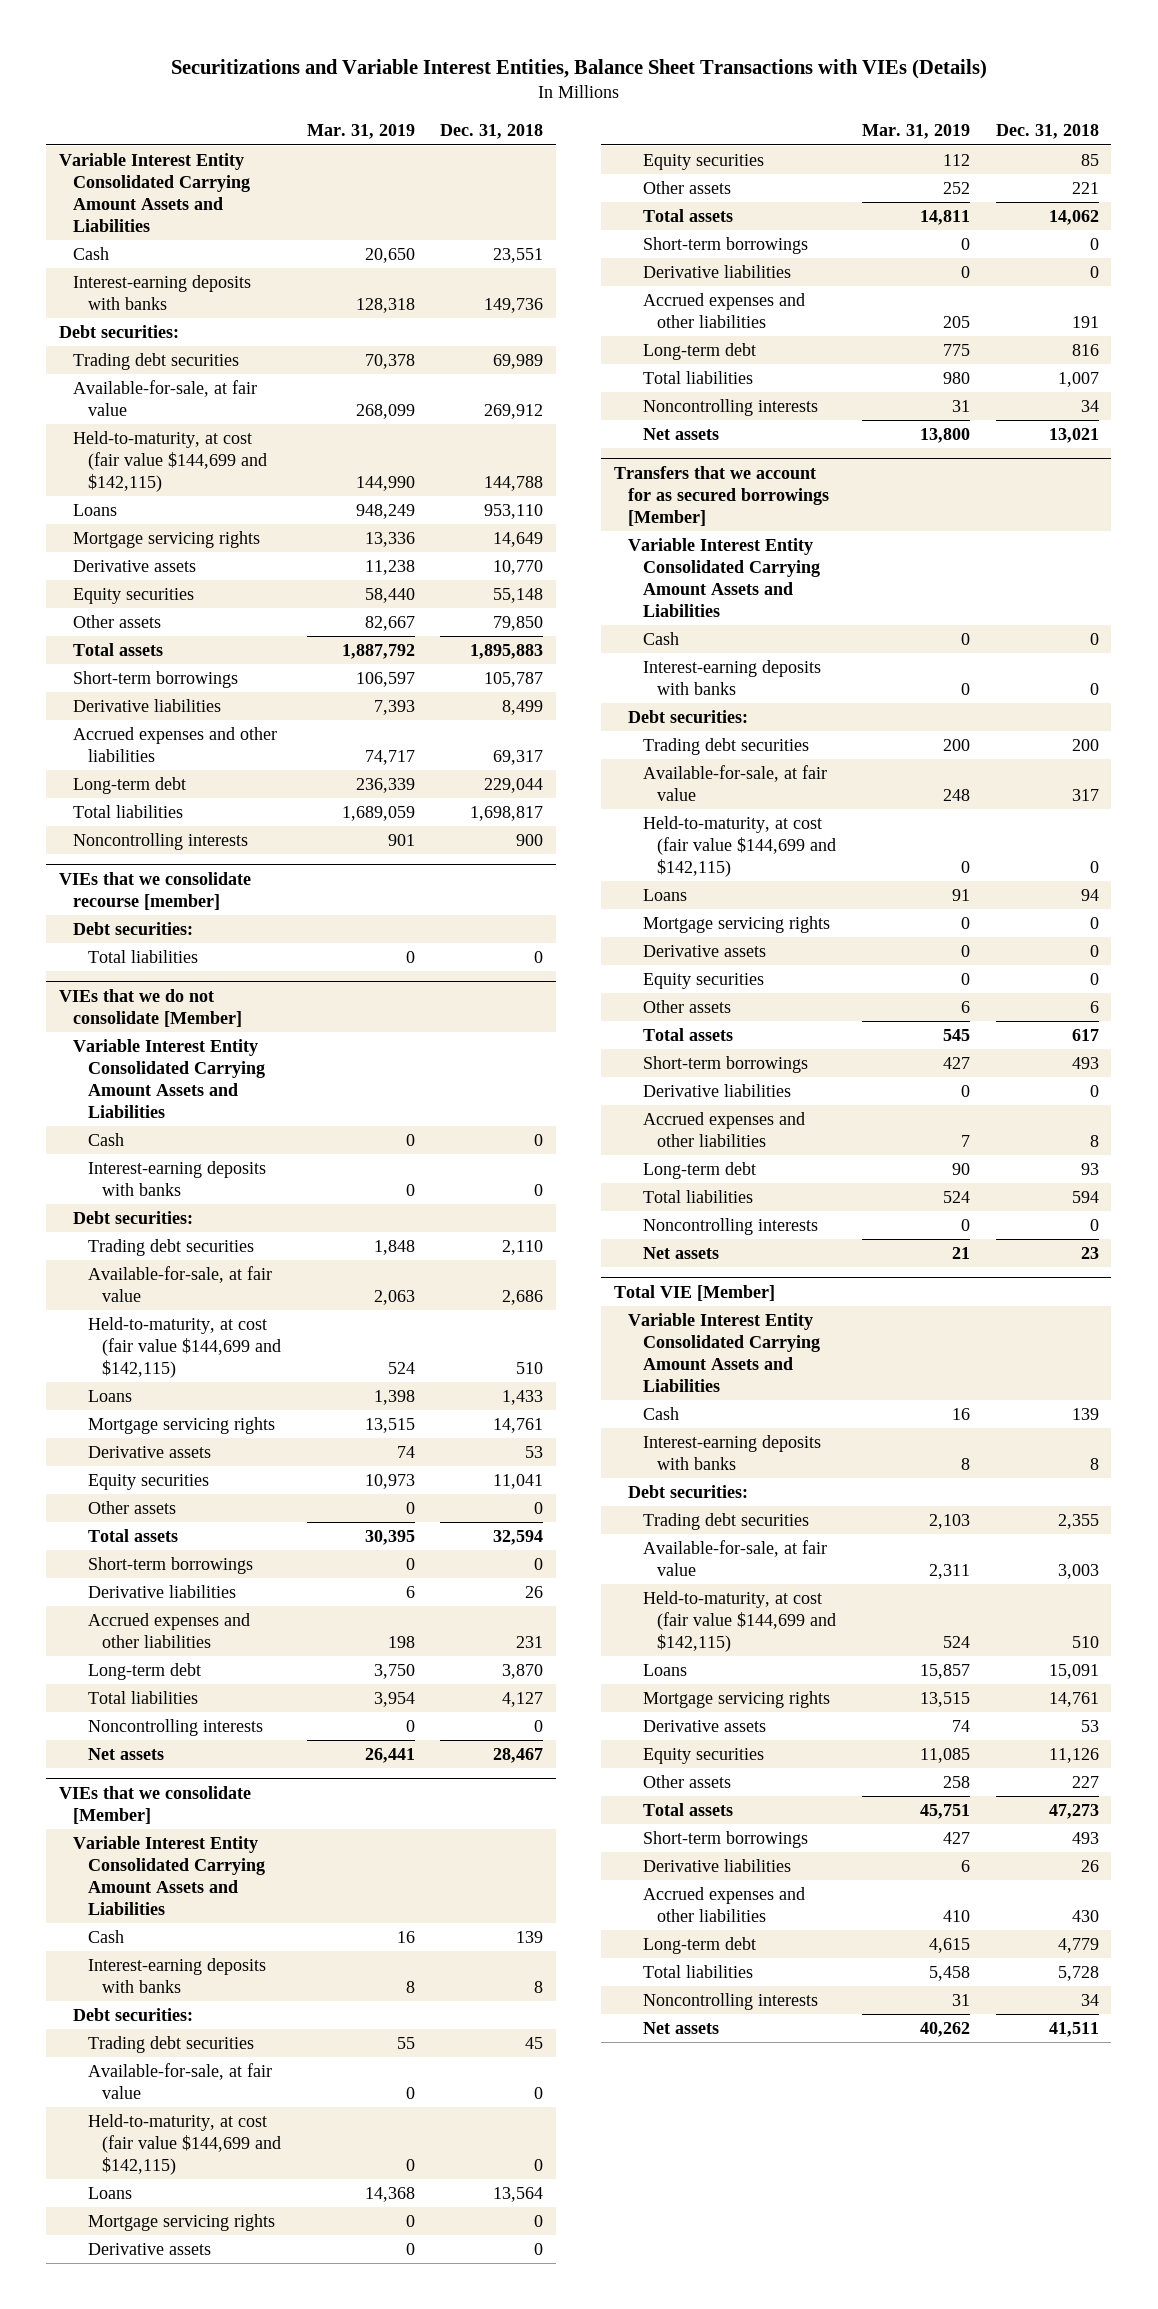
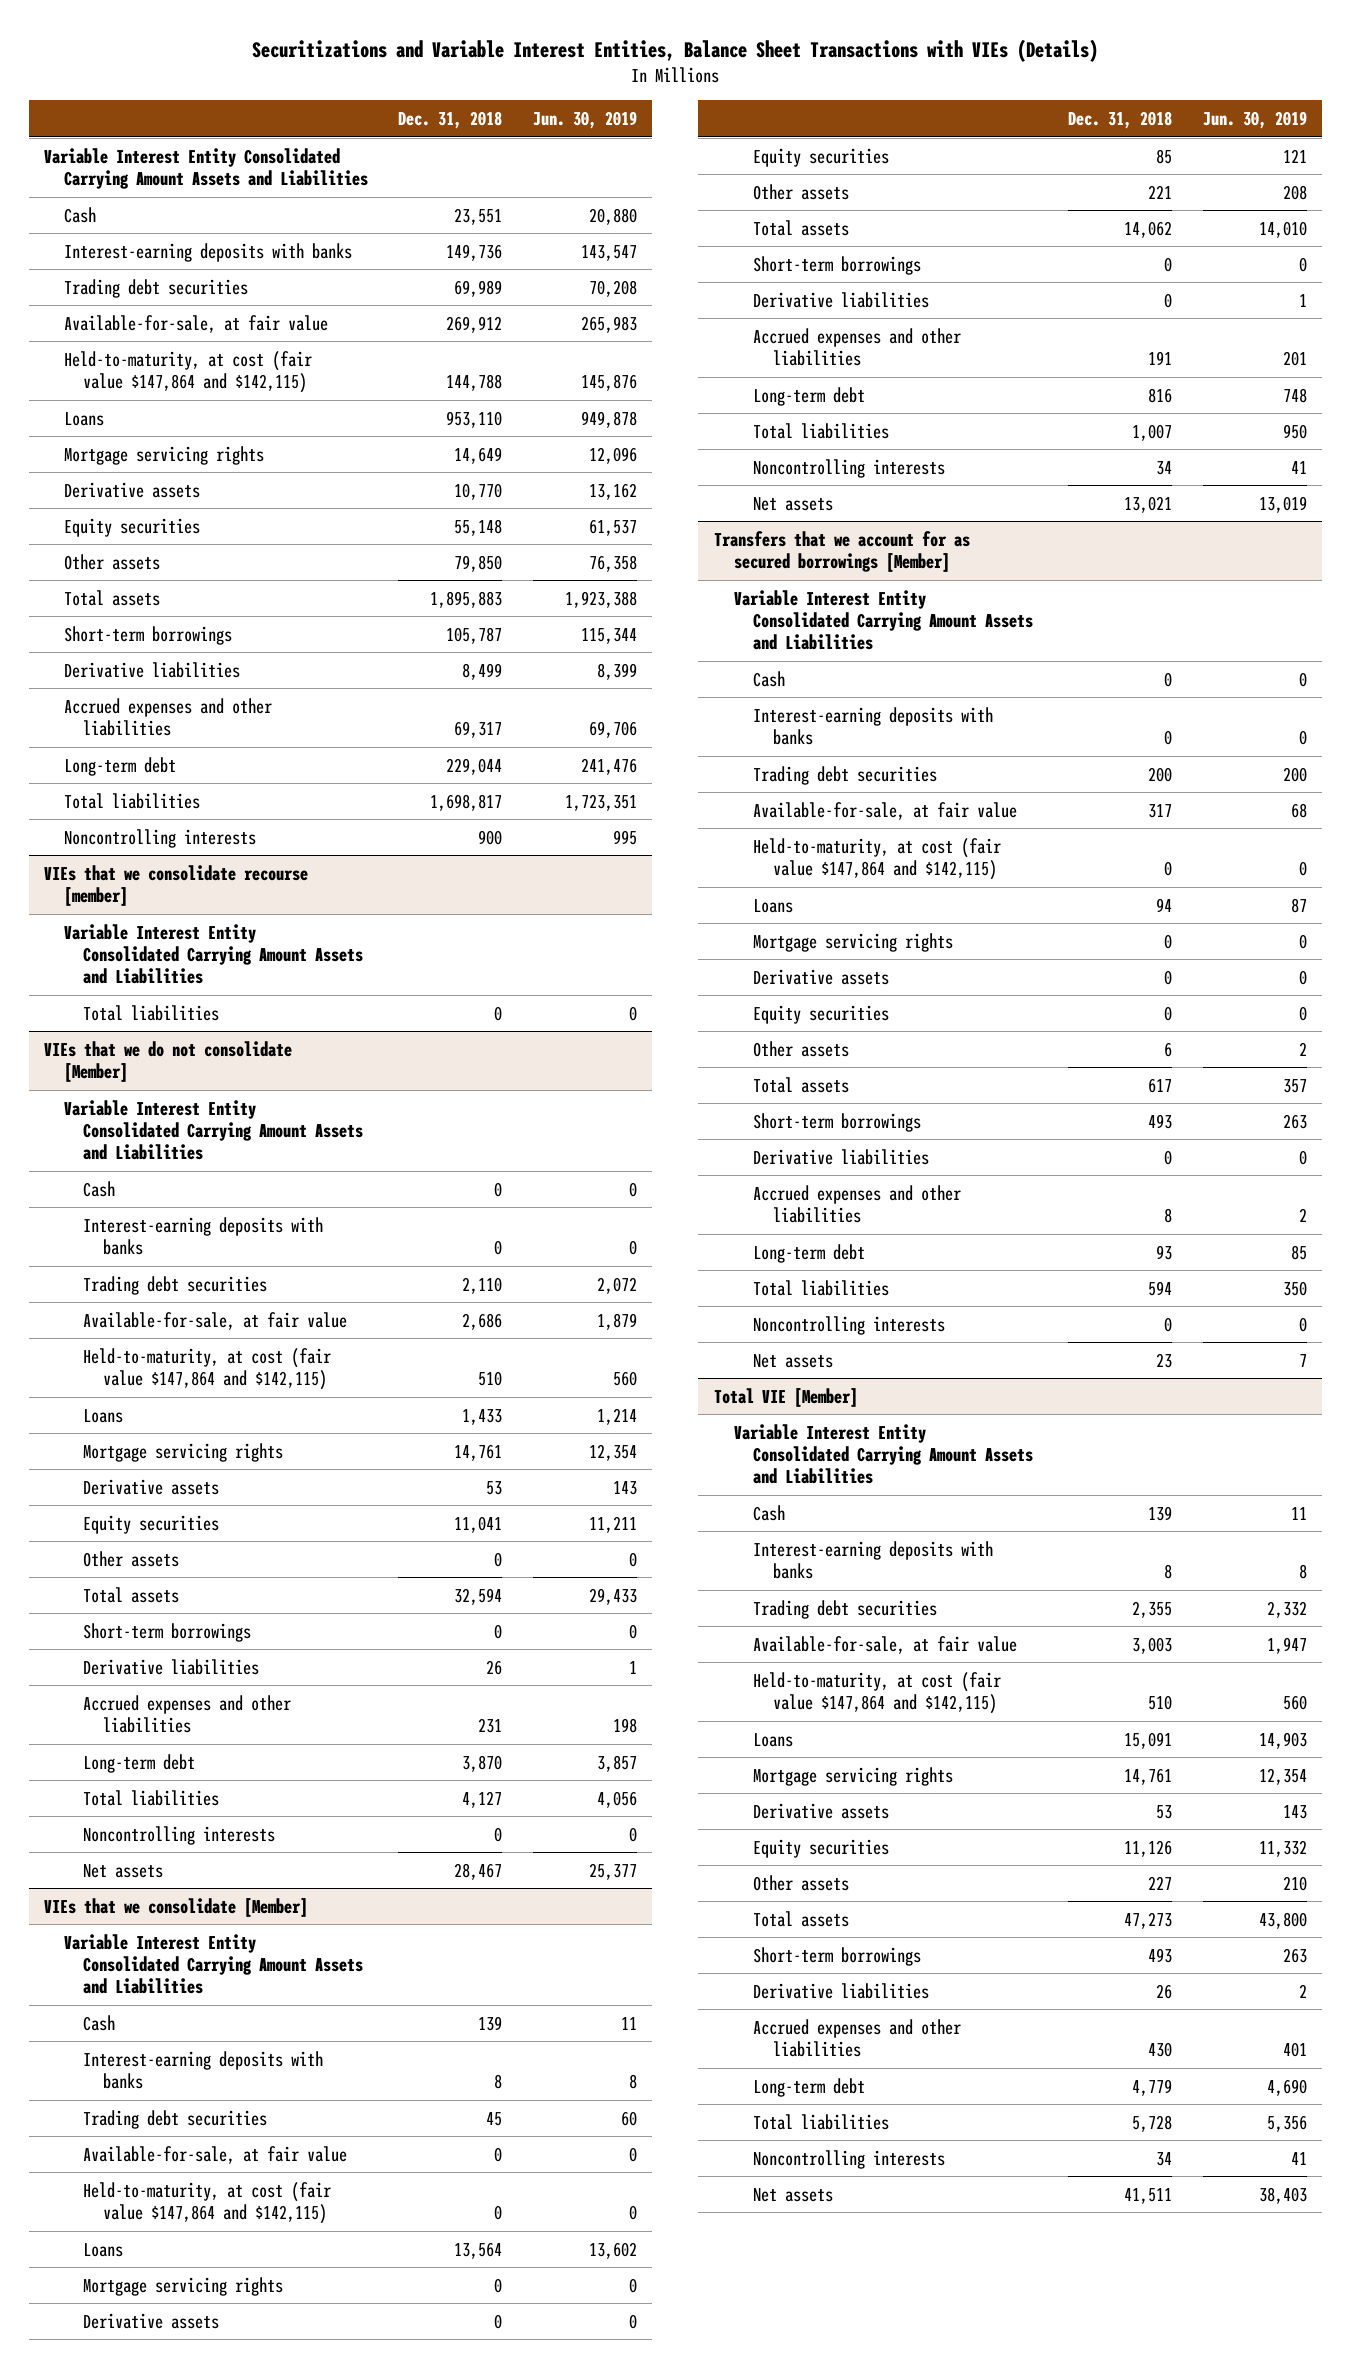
[306,124,415,140] Mar. 31, 2019 -> none
none -> [533,110,638,129] Jun. 30, 2019
[58,325,179,339] Debt securities: -> none
[73,431,267,492] Held-to-maturity, at cost (fair value $144,699 and $142,115) -> [63,350,312,393] Held-to-maturity, at cost (fair value $147,864 and $142,115)
[73,922,194,936] Debt securities: -> none
none -> [63,923,364,985] Variable Interest Entity Consolidated Carrying Amount Assets and Liabilities
[73,1211,194,1225] Debt securities: -> none
[87,1317,282,1378] Held-to-maturity, at cost (fair value $144,699 and $142,115) -> [83,1347,332,1390] Held-to-maturity, at cost (fair value $147,864 and $142,115)
[73,2008,194,2022] Debt securities: -> none
[87,2114,282,2175] Held-to-maturity, at cost (fair value $144,699 and $142,115) -> [83,2181,332,2224] Held-to-maturity, at cost (fair value $147,864 and $142,115)
[628,710,749,724] Debt securities: -> none
[642,816,837,877] Held-to-maturity, at cost (fair value $144,699 and $142,115) -> [753,837,1002,880] Held-to-maturity, at cost (fair value $147,864 and $142,115)
[628,1485,749,1499] Debt securities: -> none
[642,1591,837,1652] Held-to-maturity, at cost (fair value $144,699 and $142,115) -> [753,1671,1002,1714] Held-to-maturity, at cost (fair value $147,864 and $142,115)

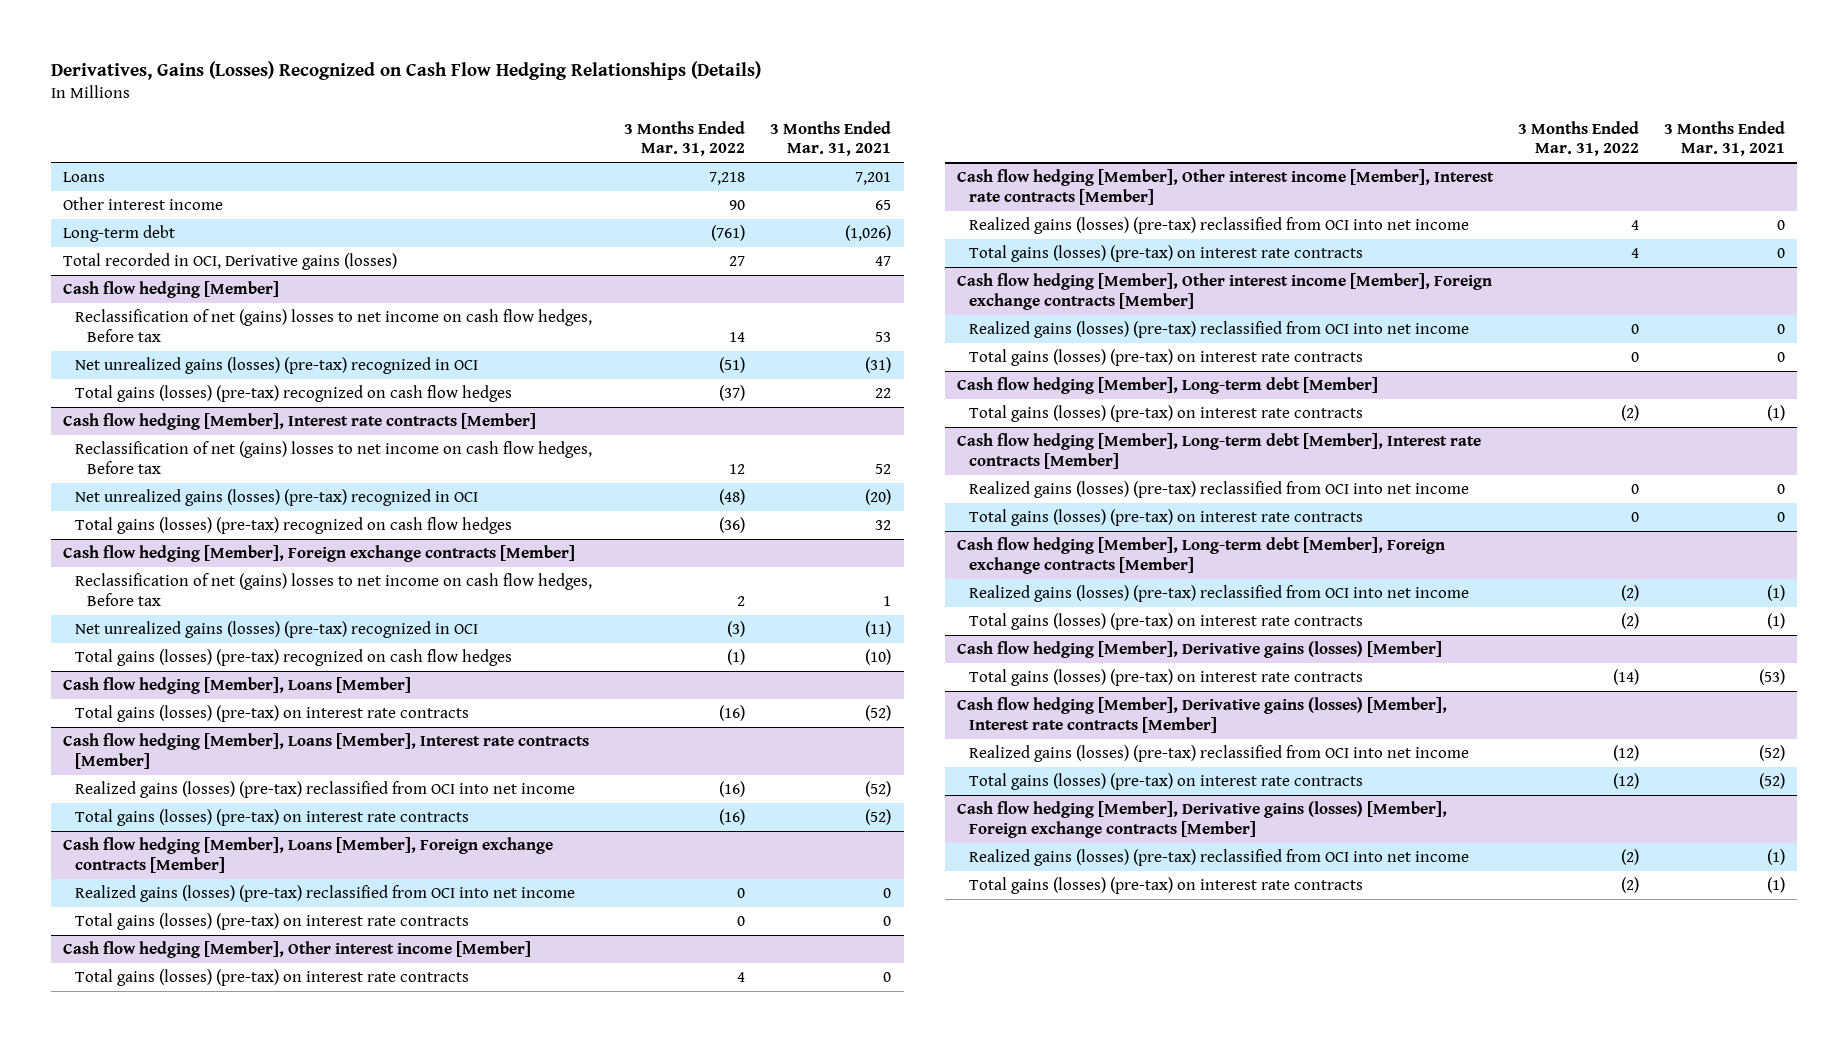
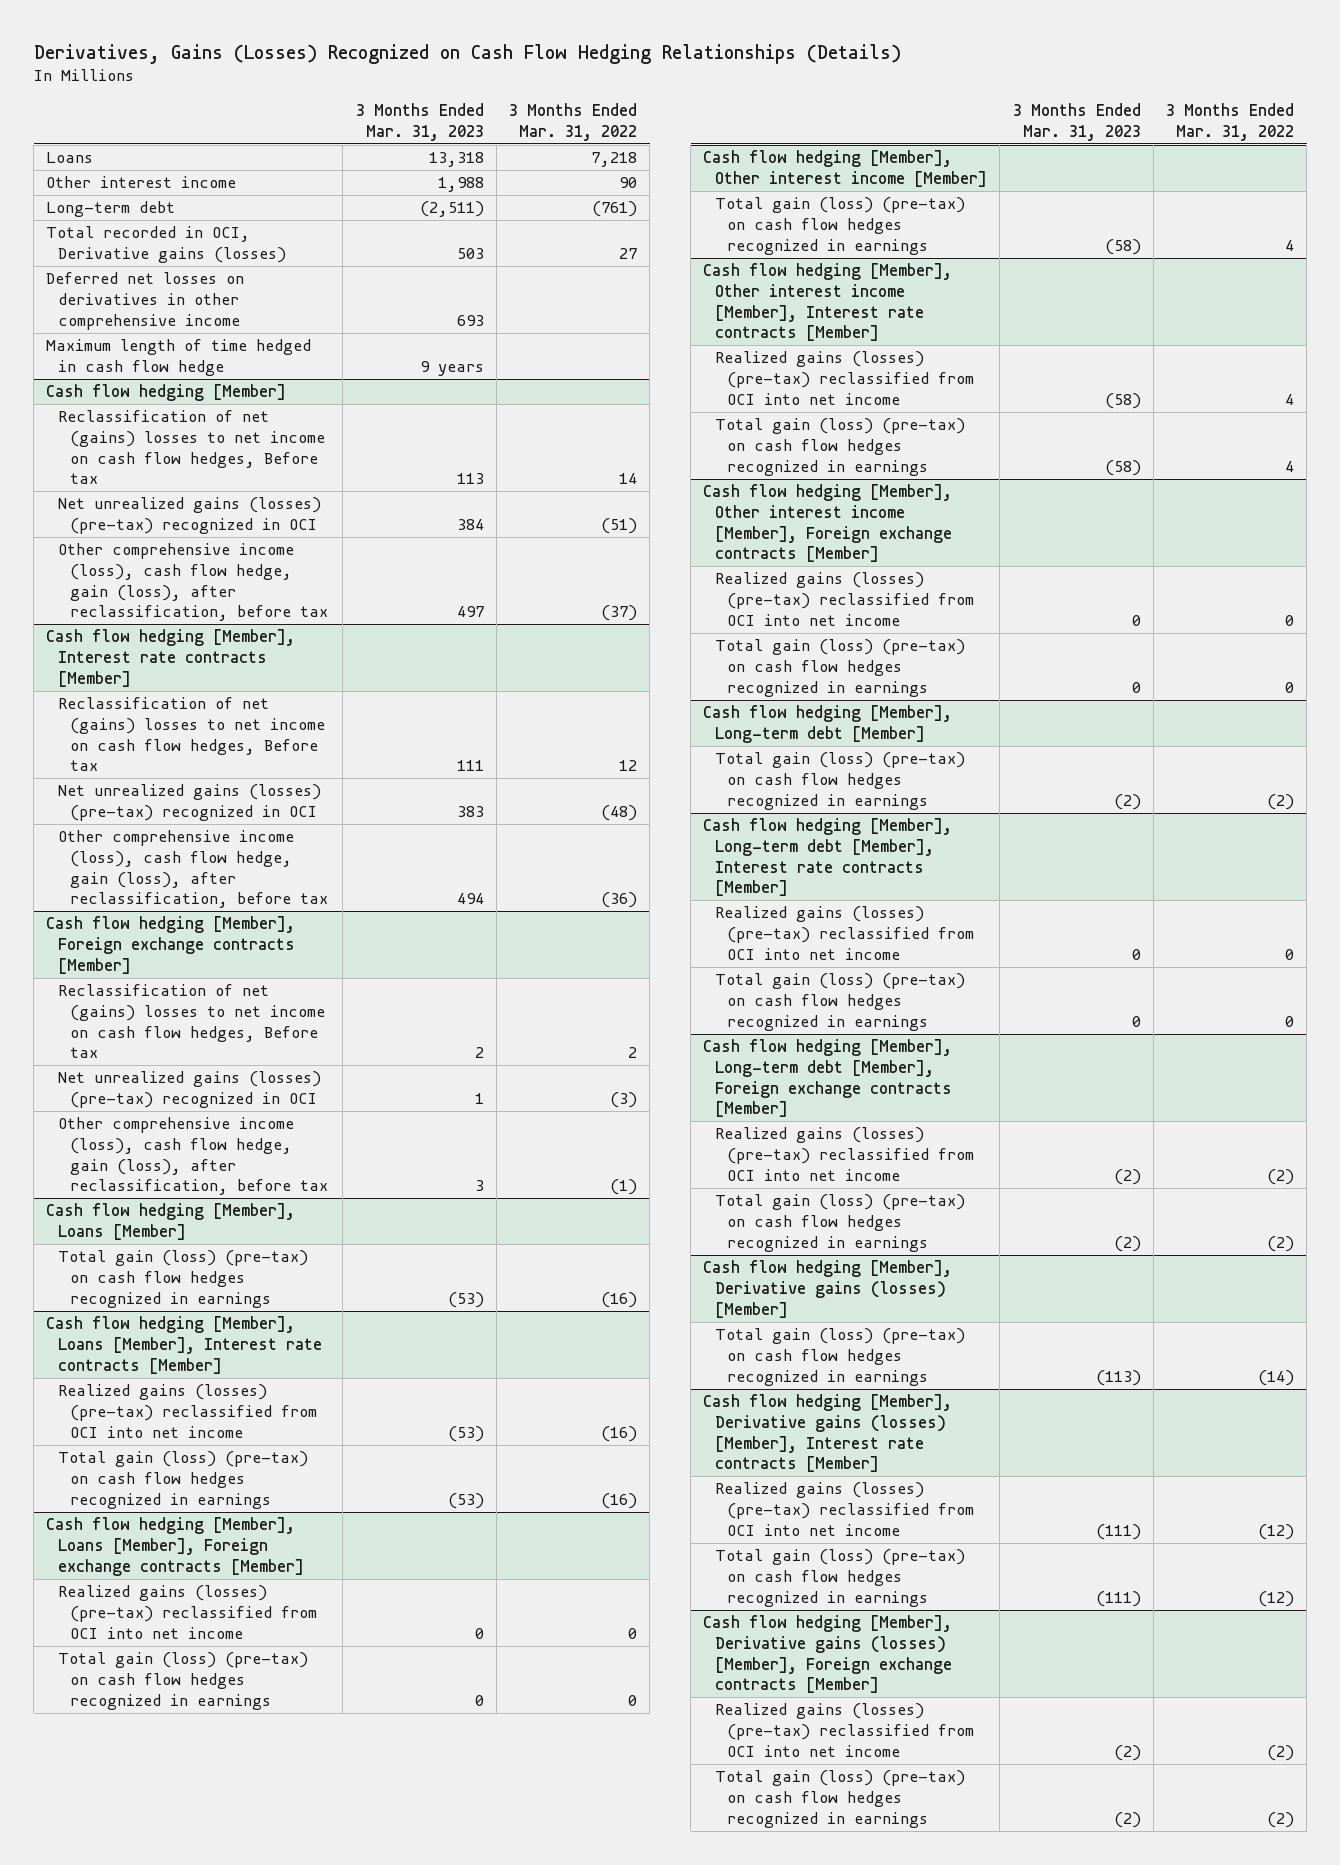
[770,120,892,157] 3 Months Ended Mar. 31, 2021 -> none
none -> [355,103,484,141] 3 Months Ended Mar. 31, 2023
none -> [46,272,245,330] Deferred net losses on derivatives in other comprehensive income
none -> [46,339,312,377] Maximum length of time hedged in cash flow hedge
[75,384,513,402] Total gains (losses) (pre-tax) recognized on cash flow hedges -> [58,543,329,622] Other comprehensive income (loss), cash flow hedge, gain (loss), after reclassification, before tax
[75,516,513,534] Total gains (losses) (pre-tax) recognized on cash flow hedges -> [58,830,329,909] Other comprehensive income (loss), cash flow hedge, gain (loss), after reclassification, before tax
[75,648,513,666] Total gains (losses) (pre-tax) recognized on cash flow hedges -> [58,1117,329,1196] Other comprehensive income (loss), cash flow hedge, gain (loss), after reclassification, before tax
[75,704,470,722] Total gains (losses) (pre-tax) on interest rate contracts -> [58,1250,309,1308] Total gain (loss) (pre-tax) on cash flow hedges recognized in earnings
[75,808,470,826] Total gains (losses) (pre-tax) on interest rate contracts -> [58,1451,309,1509] Total gain (loss) (pre-tax) on cash flow hedges recognized in earnings
[75,912,470,930] Total gains (losses) (pre-tax) on interest rate contracts -> [58,1652,309,1710] Total gain (loss) (pre-tax) on cash flow hedges recognized in earnings
[75,968,470,986] Total gains (losses) (pre-tax) on interest rate contracts -> [715,197,966,255] Total gain (loss) (pre-tax) on cash flow hedges recognized in earnings
[969,244,1364,262] Total gains (losses) (pre-tax) on interest rate contracts -> [715,418,966,476] Total gain (loss) (pre-tax) on cash flow hedges recognized in earnings
[969,348,1364,366] Total gains (losses) (pre-tax) on interest rate contracts -> [715,639,966,697] Total gain (loss) (pre-tax) on cash flow hedges recognized in earnings
[969,404,1364,422] Total gains (losses) (pre-tax) on interest rate contracts -> [715,752,966,810] Total gain (loss) (pre-tax) on cash flow hedges recognized in earnings
[969,508,1364,526] Total gains (losses) (pre-tax) on interest rate contracts -> [715,973,966,1031] Total gain (loss) (pre-tax) on cash flow hedges recognized in earnings
[969,612,1364,630] Total gains (losses) (pre-tax) on interest rate contracts -> [715,1194,966,1252] Total gain (loss) (pre-tax) on cash flow hedges recognized in earnings
[969,668,1364,686] Total gains (losses) (pre-tax) on interest rate contracts -> [715,1328,966,1386] Total gain (loss) (pre-tax) on cash flow hedges recognized in earnings
[969,772,1364,790] Total gains (losses) (pre-tax) on interest rate contracts -> [715,1549,966,1607] Total gain (loss) (pre-tax) on cash flow hedges recognized in earnings
[969,876,1364,894] Total gains (losses) (pre-tax) on interest rate contracts -> [715,1770,966,1828] Total gain (loss) (pre-tax) on cash flow hedges recognized in earnings

